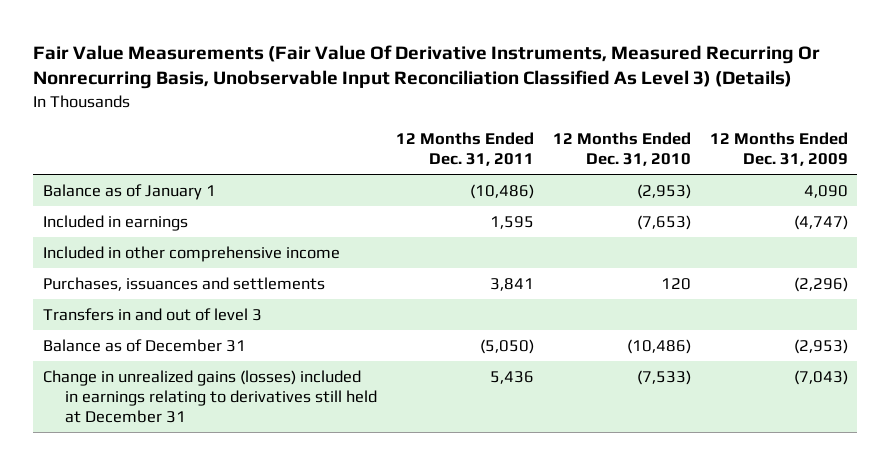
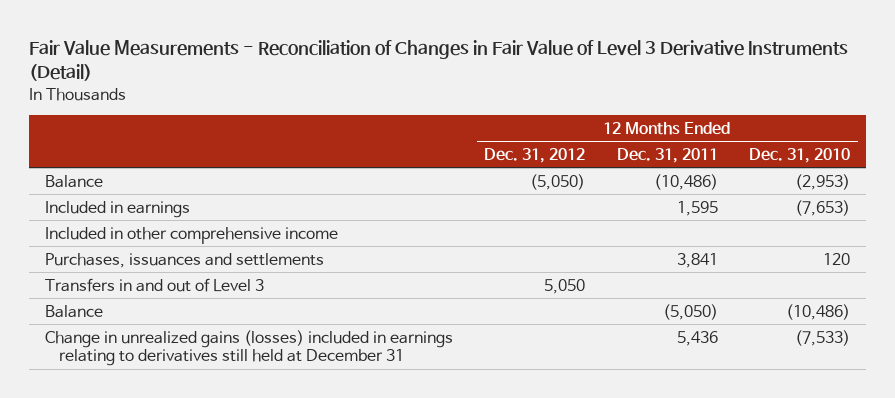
[33,44,821,90] Fair Value Measurements (Fair Value Of Derivative Instruments, Measured Recurring Or Nonrecurring Basis, Unobservable Input Reconciliation Classified As Level 3) (Details) -> [29,39,849,82] Fair Value Measurements - Reconciliation of Changes in Fair Value of Level 3 Derivative Instruments (Detail)
[709,131,848,167] 12 Months Ended Dec. 31, 2009 -> none
none -> [484,147,586,163] Dec. 31, 2012
[42,183,216,200] Balance as of January 1 -> [45,174,104,188] Balance
[42,307,262,321] Transfers in and out of level 3 -> [45,277,265,292] Transfers in and out of Level 3
[42,338,246,352] Balance as of December 31 -> [45,304,104,318] Balance

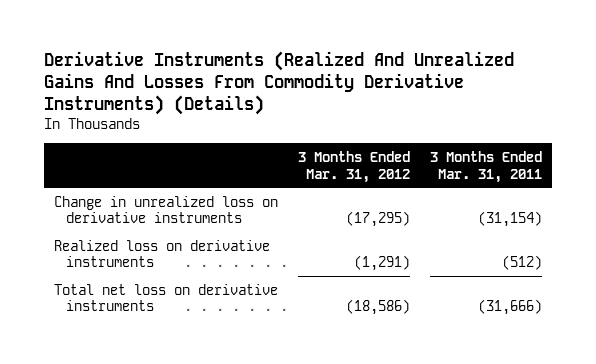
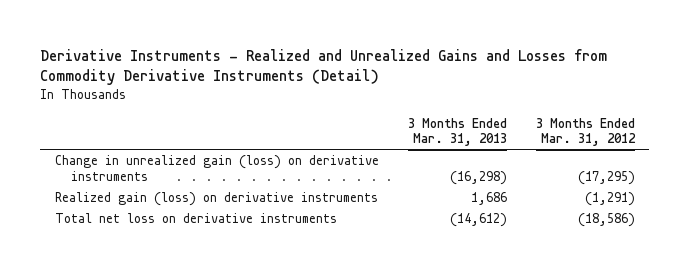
[44,51,515,116] Derivative Instruments (Realized And Unrealized Gains And Losses From Commodity Derivative Instruments) (Details) -> [40,48,608,86] Derivative Instruments - Realized and Unrealized Gains and Losses from Commodity Derivative Instruments (Detail)
[429,150,542,183] 3 Months Ended Mar. 31, 2011 -> none
none -> [407,117,507,147] 3 Months Ended Mar. 31, 2013
[54,195,279,224] Change in unrealized loss on derivative instruments -> [54,155,379,181] Change in unrealized gain (loss) on derivative instruments
[54,239,271,268] Realized loss on derivative instruments -> [54,192,378,207] Realized gain (loss) on derivative instruments

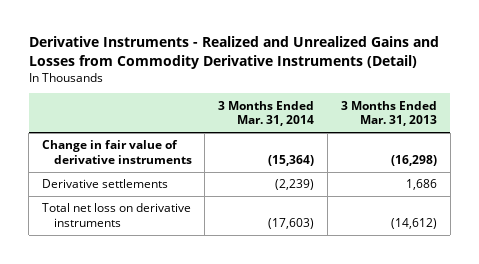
[535,117,636,147] 3 Months Ended Mar. 31, 2012 -> none
none -> [218,100,315,127] 3 Months Ended Mar. 31, 2014
[54,155,379,181] Change in unrealized gain (loss) on derivative instruments -> [41,140,192,164] Change in fair value of derivative instruments
[54,192,378,207] Realized gain (loss) on derivative instruments -> [41,179,168,189] Derivative settlements

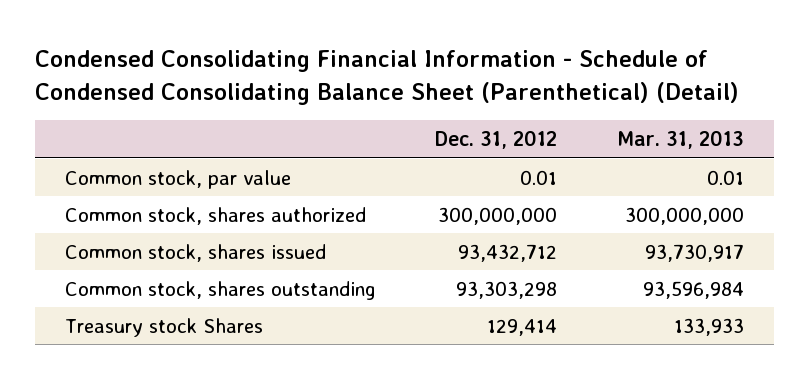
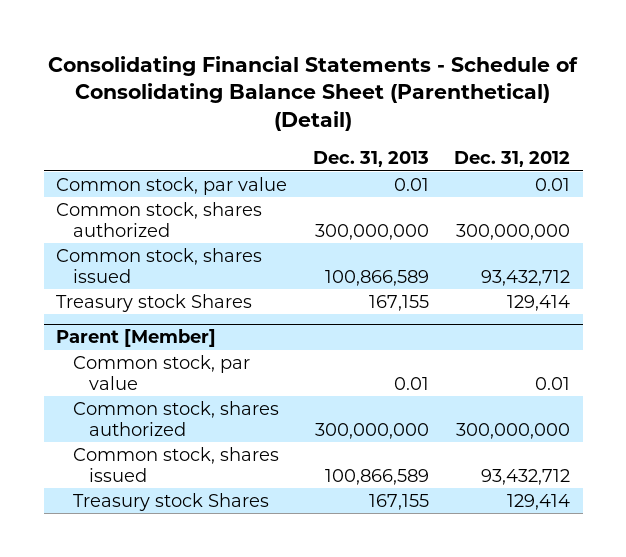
[34,50,739,105] Condensed Consolidating Financial Information - Schedule of Condensed Consolidating Balance Sheet (Parenthetical) (Detail) -> [48,55,579,132] Consolidating Financial Statements - Schedule of Consolidating Balance Sheet (Parenthetical) (Detail)
[616,130,744,150] Mar. 31, 2013 -> none
none -> [312,151,429,168] Dec. 31, 2013
[64,280,376,300] Common stock, shares outstanding -> none
none -> [56,329,217,348] Parent [Member]
none -> [72,354,250,390] Common stock, par value
none -> [72,400,279,436] Common stock, shares authorized
none -> [72,446,279,482] Common stock, shares issued
none -> [72,492,269,511] Treasury stock Shares

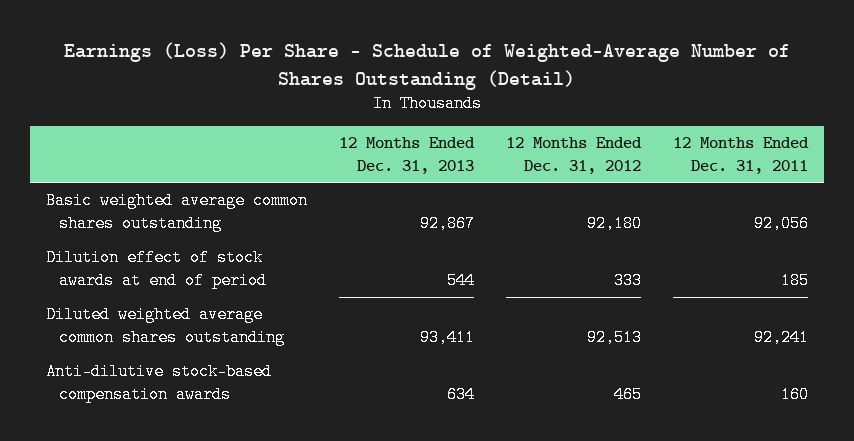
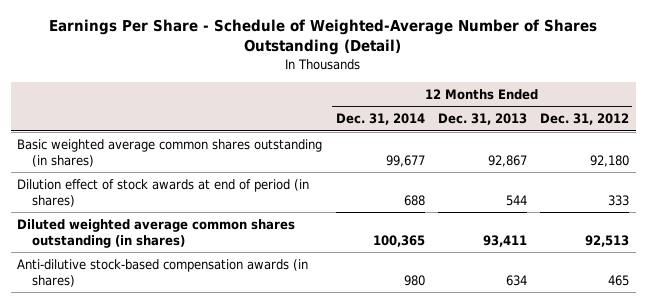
[63,42,790,90] Earnings (Loss) Per Share - Schedule of Weighted-Average Number of Shares Outstanding (Detail) -> [49,19,598,56] Earnings Per Share - Schedule of Weighted-Average Number of Shares Outstanding (Detail)
[672,137,809,174] 12 Months Ended Dec. 31, 2011 -> none
none -> [335,113,425,126] Dec. 31, 2014
[45,192,308,232] Basic weighted average common shares outstanding -> [17,138,323,168] Basic weighted average common shares outstanding (in shares)
[45,249,268,289] Dilution effect of stock awards at end of period -> [17,178,310,208] Dilution effect of stock awards at end of period (in shares)
[45,306,286,346] Diluted weighted average common shares outstanding -> [17,218,296,249] Diluted weighted average common shares outstanding (in shares)
[45,363,272,403] Anti-dilutive stock-based compensation awards -> [17,258,309,288] Anti-dilutive stock-based compensation awards (in shares)

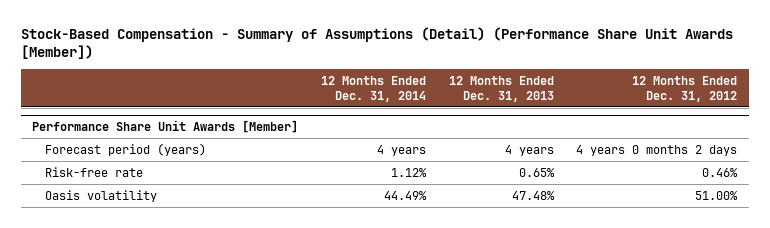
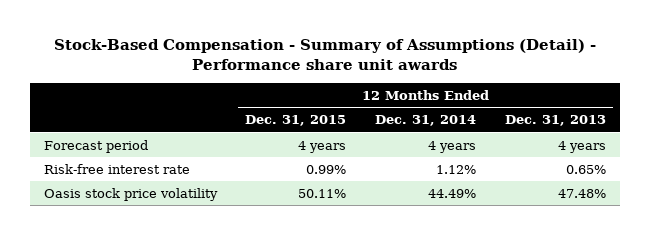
[21,27,734,60] Stock-Based Compensation - Summary of Assumptions (Detail) (Performance Share Unit Awards [Member]) -> [53,38,596,71] Stock-Based Compensation - Summary of Assumptions (Detail) - Performance share unit awards
[632,75,738,102] 12 Months Ended Dec. 31, 2012 -> none
none -> [245,115,347,127] Dec. 31, 2015
[32,120,299,134] Performance Share Unit Awards [Member] -> none
[45,142,207,156] Forecast period (years) -> [43,139,148,153] Forecast period
[45,166,144,177] Risk-free rate -> [43,163,190,174] Risk-free interest rate
[45,189,158,202] Oasis volatility -> [43,187,218,201] Oasis stock price volatility

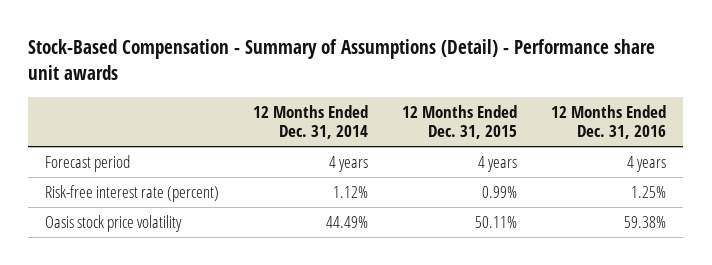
[504,115,606,127] Dec. 31, 2013 -> none
none -> [551,104,667,140] 12 Months Ended Dec. 31, 2016
[43,163,190,174] Risk-free interest rate -> [45,185,220,203] Risk-free interest rate (percent)

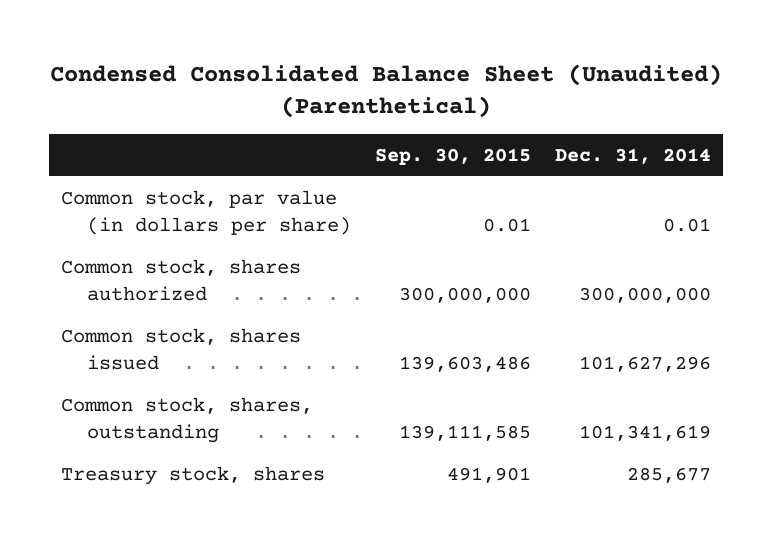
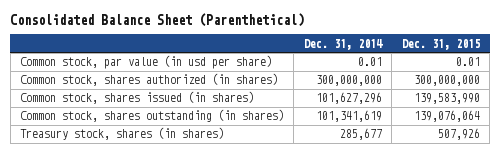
[49,63,722,118] Condensed Consolidated Balance Sheet (Unaudited) (Parenthetical) -> [10,12,305,27] Consolidated Balance Sheet (Parenthetical)
[374,147,531,165] Sep. 30, 2015 -> none
none -> [401,38,480,50] Dec. 31, 2015
[60,190,351,235] Common stock, par value (in dollars per share) -> [20,55,273,70] Common stock, par value (in usd per share)
[60,259,301,301] Common stock, shares authorized -> [20,73,279,87] Common stock, shares authorized (in shares)
[60,328,301,370] Common stock, shares issued -> [20,91,255,105] Common stock, shares issued (in shares)
[60,397,313,443] Common stock, shares, outstanding -> [20,109,285,123] Common stock, shares outstanding (in shares)
[60,466,325,486] Treasury stock, shares -> [20,127,225,141] Treasury stock, shares (in shares)

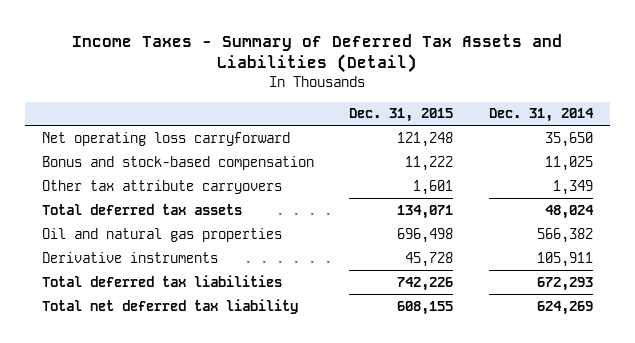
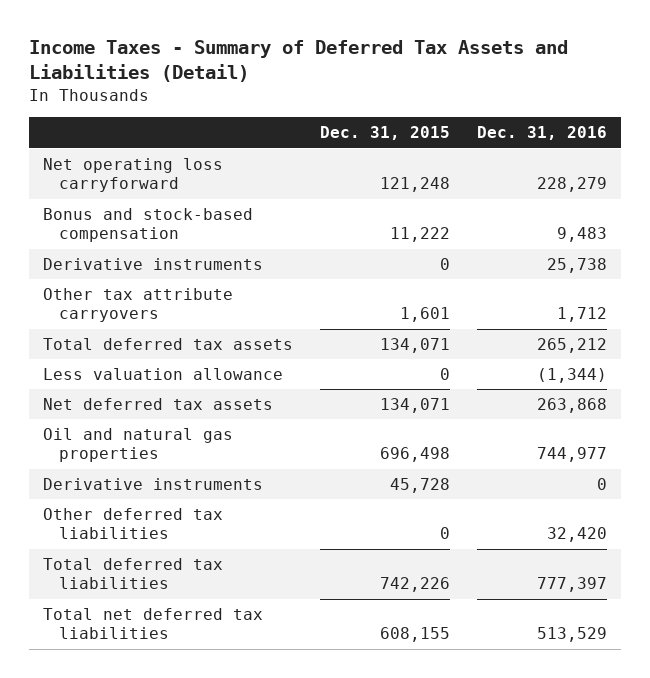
[488,108,594,123] Dec. 31, 2014 -> none
none -> [477,126,608,141] Dec. 31, 2016
none -> [42,258,263,271] Derivative instruments
none -> [42,368,283,381] Less valuation allowance
none -> [42,398,273,411] Net deferred tax assets
none -> [42,508,223,540] Other deferred tax liabilities
[42,298,299,314] Total net deferred tax liability -> [42,608,263,640] Total net deferred tax liabilities

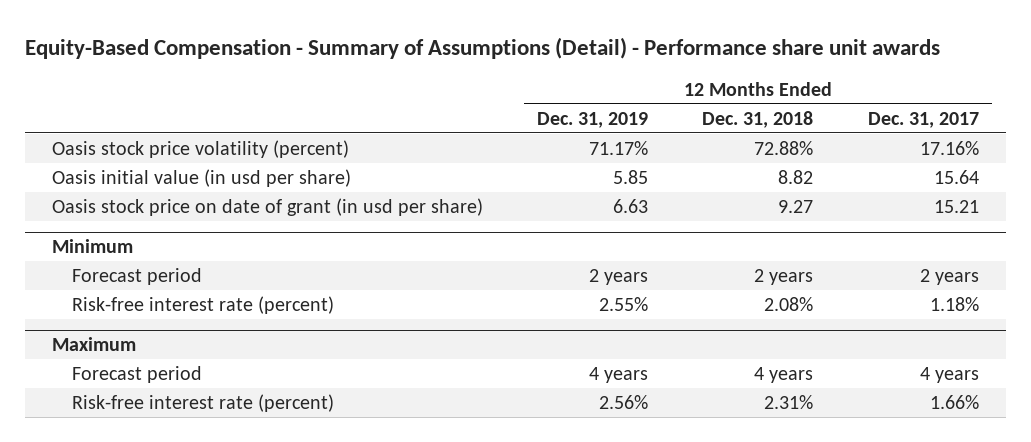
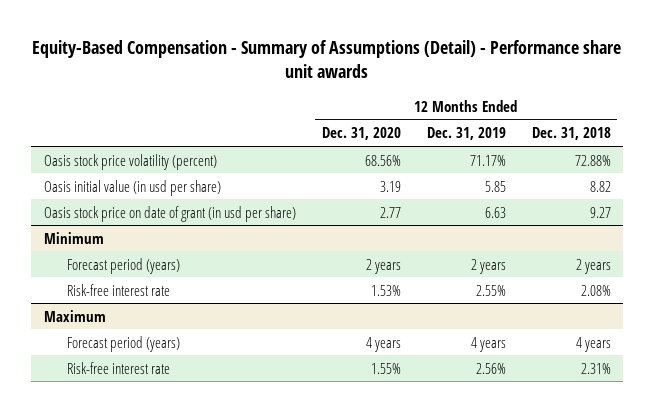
[867,111,979,128] Dec. 31, 2017 -> none
none -> [321,127,401,141] Dec. 31, 2020
[72,267,203,285] Forecast period -> [67,257,181,274] Forecast period (years)
[72,295,335,314] Risk-free interest rate (percent) -> [67,283,171,296] Risk-free interest rate
[72,365,203,383] Forecast period -> [67,335,181,352] Forecast period (years)
[72,393,335,412] Risk-free interest rate (percent) -> [67,361,171,374] Risk-free interest rate

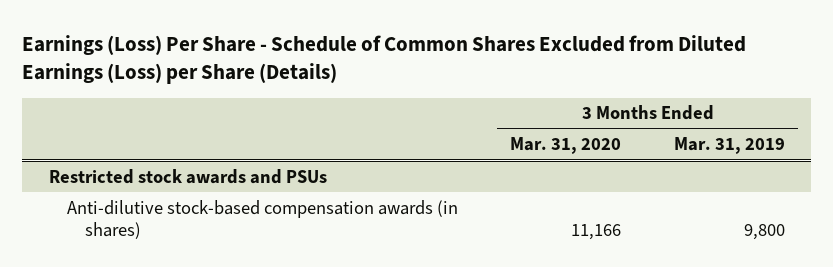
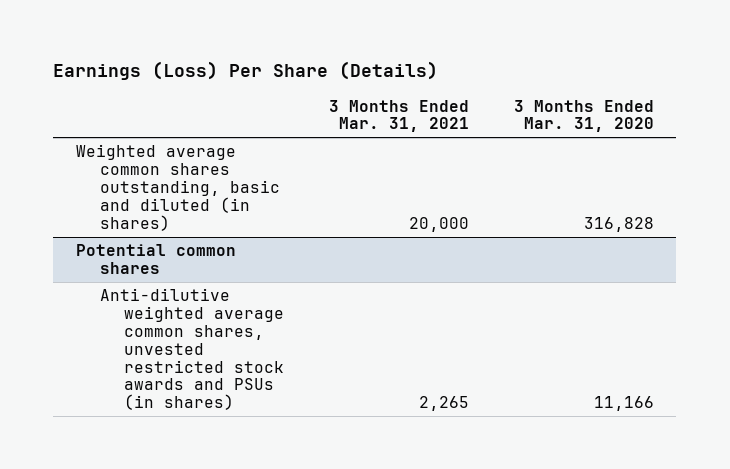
[22,34,747,85] Earnings (Loss) Per Share - Schedule of Common Shares Excluded from Diluted Earnings (Loss) per Share (Details) -> [53,61,439,81] Earnings (Loss) Per Share (Details)
[673,137,785,155] Mar. 31, 2019 -> none
none -> [329,99,470,133] 3 Months Ended Mar. 31, 2021
none -> [75,144,281,231] Weighted average common shares outstanding, basic and diluted (in shares)
[48,168,327,184] Restricted stock awards and PSUs -> [75,244,236,274] Potential common shares
[66,199,458,239] Anti-dilutive stock-based compensation awards (in shares) -> [100,288,285,411] Anti-dilutive weighted average common shares, unvested restricted stock awards and PSUs (in shares)

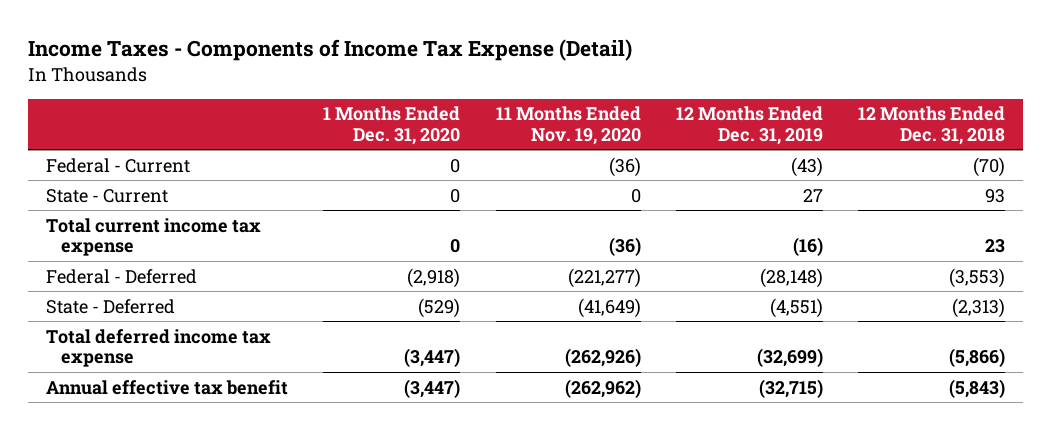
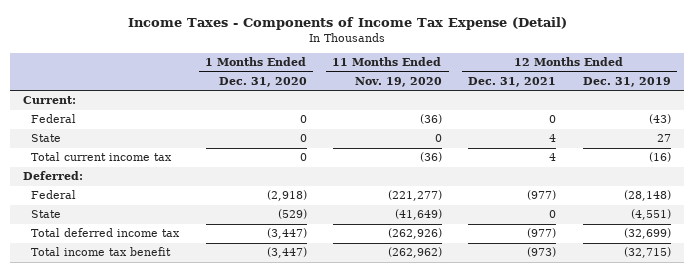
[858,106,1006,145] 12 Months Ended Dec. 31, 2018 -> none
none -> [468,76,557,87] Dec. 31, 2021
none -> [22,96,76,105] Current:
[45,157,190,173] Federal - Current -> [31,114,77,124] Federal
[45,188,168,203] State - Current -> [31,134,62,143] State
[45,217,261,257] Total current income tax expense -> [31,152,173,162] Total current income tax
none -> [22,171,83,181] Deferred:
[45,268,197,284] Federal - Deferred -> [31,190,77,200] Federal
[45,298,175,314] State - Deferred -> [31,210,62,219] State
[45,328,271,368] Total deferred income tax expense -> [31,228,181,238] Total deferred income tax
[45,379,288,395] Annual effective tax benefit -> [31,247,172,257] Total income tax benefit

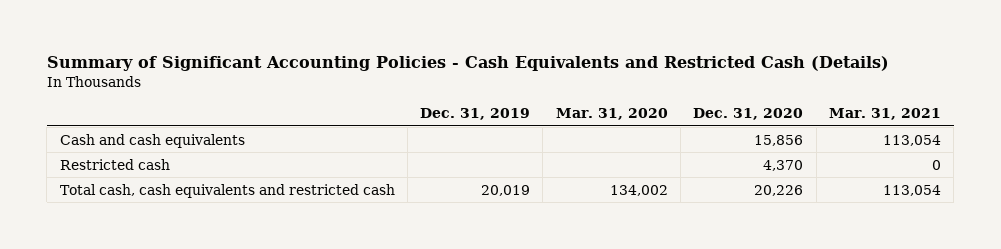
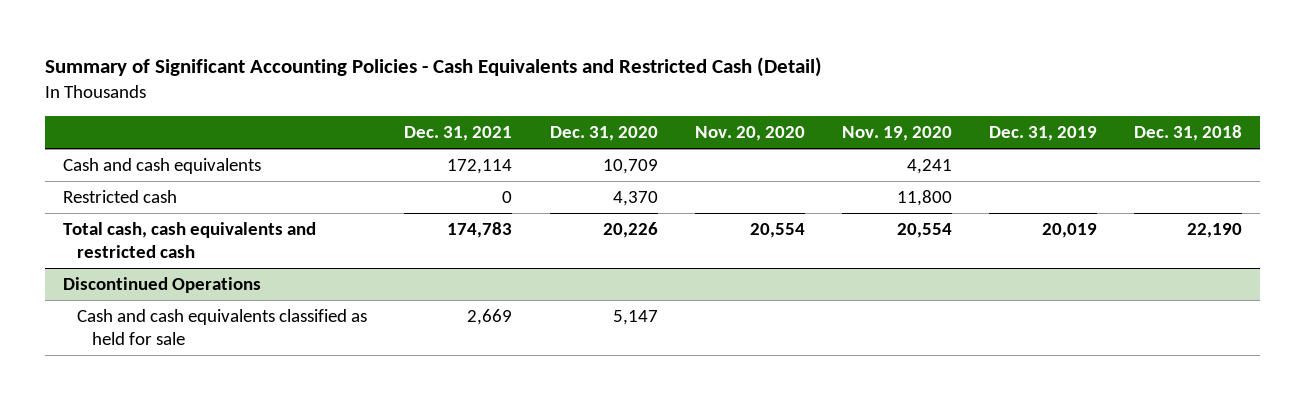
[46,56,889,72] Summary of Significant Accounting Policies - Cash Equivalents and Restricted Cash (Details) -> [44,56,822,77] Summary of Significant Accounting Policies - Cash Equivalents and Restricted Cash (Detail)
[555,108,668,121] Mar. 31, 2020 -> none
[829,108,942,121] Mar. 31, 2021 -> none
none -> [404,126,513,142] Dec. 31, 2021
none -> [694,126,805,142] Nov. 20, 2020
none -> [841,126,952,142] Nov. 19, 2020
none -> [1133,125,1242,142] Dec. 31, 2018
[754,134,804,146] 15,856 -> [602,159,658,175] 10,709
none -> [63,277,262,294] Discontinued Operations
none -> [77,309,368,345] Cash and cash equivalents classified as held for sale

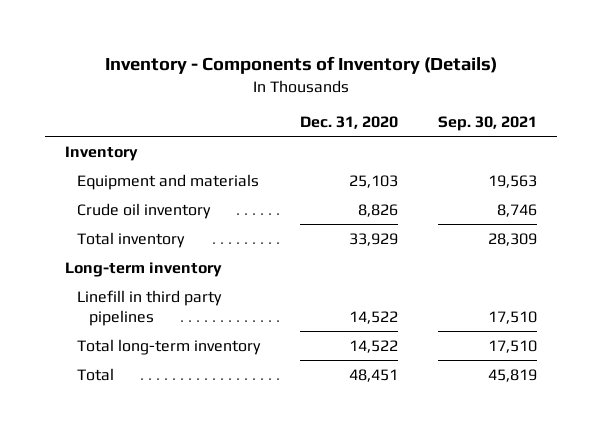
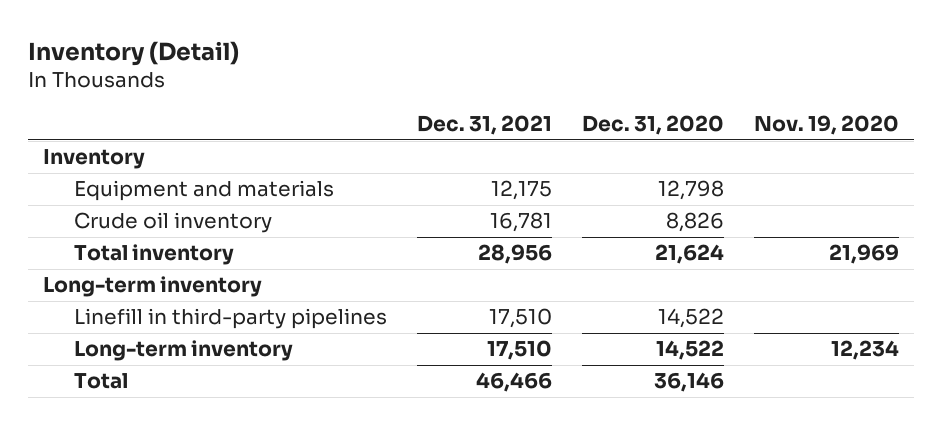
[104,56,497,75] Inventory - Components of Inventory (Details) -> [28,40,240,66] Inventory (Detail)
[437,116,537,132] Sep. 30, 2021 -> none
none -> [417,115,553,136] Dec. 31, 2021
none -> [754,115,900,136] Nov. 19, 2020
[348,174,398,188] 25,103 -> [658,180,725,201] 12,798
[348,232,398,246] 33,929 -> [655,244,725,265] 21,624
[76,289,222,326] Linefill in third party pipelines -> [74,308,388,330] Linefill in third-party pipelines
[76,338,261,355] Total long-term inventory -> [74,340,294,362] Long-term inventory
[348,368,398,382] 48,451 -> [654,372,725,393] 36,146

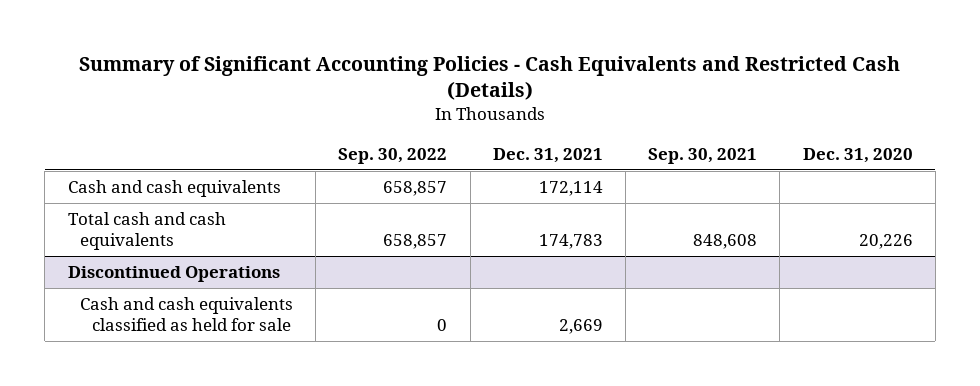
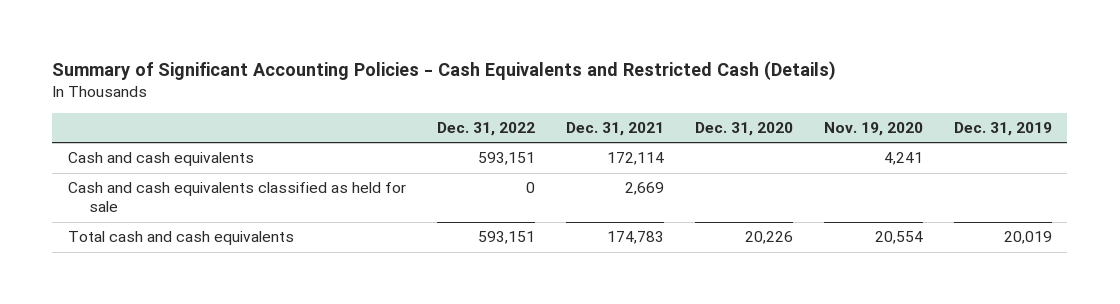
[338,147,448,164] Sep. 30, 2022 -> none
[648,147,758,164] Sep. 30, 2021 -> none
none -> [436,122,535,137] Dec. 31, 2022
none -> [823,122,923,137] Nov. 19, 2020
none -> [953,122,1052,137] Dec. 31, 2019
[67,266,280,283] Discontinued Operations -> none
[67,212,226,250] Total cash and cash equivalents -> [67,231,294,246] Total cash and cash equivalents

